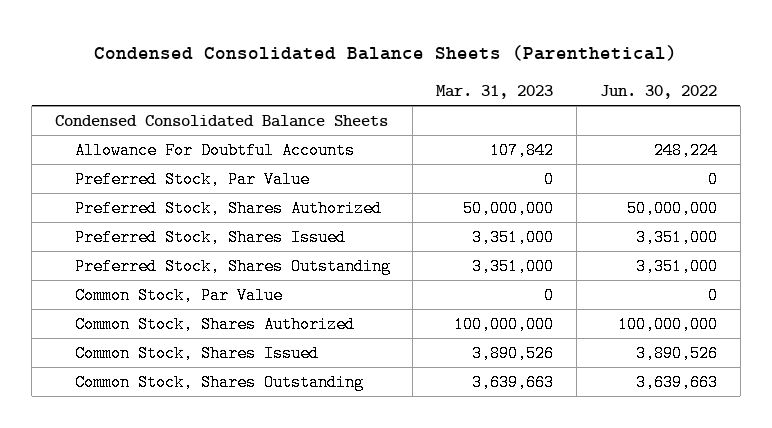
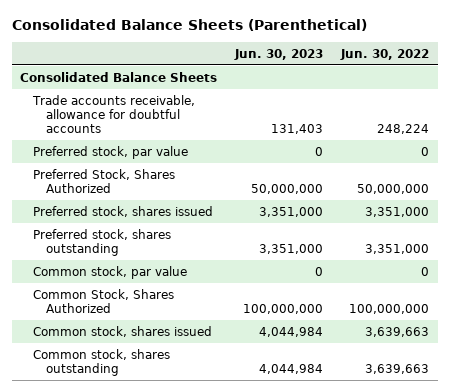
[94,44,678,61] Condensed Consolidated Balance Sheets (Parenthetical) -> [11,18,367,31] Consolidated Balance Sheets (Parenthetical)
[436,84,554,99] Mar. 31, 2023 -> none
none -> [234,48,324,60] Jun. 30, 2023
[55,114,389,127] Condensed Consolidated Balance Sheets -> [20,71,218,82] Consolidated Balance Sheets
[74,141,355,159] Allowance For Doubtful Accounts -> [32,94,196,134] Trade accounts receivable, allowance for doubtful accounts
[74,170,310,188] Preferred Stock, Par Value -> [33,145,189,159] Preferred stock, par value
[74,228,346,246] Preferred Stock, Shares Issued -> [33,205,214,217] Preferred stock, shares issued
[74,257,391,275] Preferred Stock, Shares Outstanding -> [33,228,172,257] Preferred stock, shares outstanding
[74,286,283,304] Common Stock, Par Value -> [33,265,188,279] Common stock, par value
[74,344,319,362] Common Stock, Shares Issued -> [33,325,213,337] Common stock, shares issued
[636,344,719,362] 3,890,526 -> [365,326,430,337] 3,639,663
[74,373,364,391] Common Stock, Shares Outstanding -> [33,348,171,377] Common stock, shares outstanding

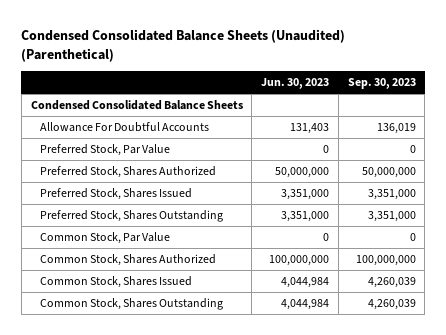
[11,18,367,31] Consolidated Balance Sheets (Parenthetical) -> [21,29,346,63] Condensed Consolidated Balance Sheets (Unaudited) (Parenthetical)
[340,48,430,60] Jun. 30, 2022 -> none
none -> [347,78,416,90] Sep. 30, 2023
[20,71,218,82] Consolidated Balance Sheets -> [30,100,243,111] Condensed Consolidated Balance Sheets
[32,94,196,134] Trade accounts receivable, allowance for doubtful accounts -> [39,122,209,133] Allowance For Doubtful Accounts
[33,145,189,159] Preferred stock, par value -> [39,144,170,157] Preferred Stock, Par Value
[33,205,214,217] Preferred stock, shares issued -> [39,188,192,201] Preferred Stock, Shares Issued
[33,228,172,257] Preferred stock, shares outstanding -> [39,210,223,223] Preferred Stock, Shares Outstanding
[33,265,188,279] Common stock, par value -> [39,232,170,245] Common Stock, Par Value
[33,325,213,337] Common stock, shares issued -> [39,276,192,289] Common Stock, Shares Issued
[33,348,171,377] Common stock, shares outstanding -> [39,298,223,311] Common Stock, Shares Outstanding

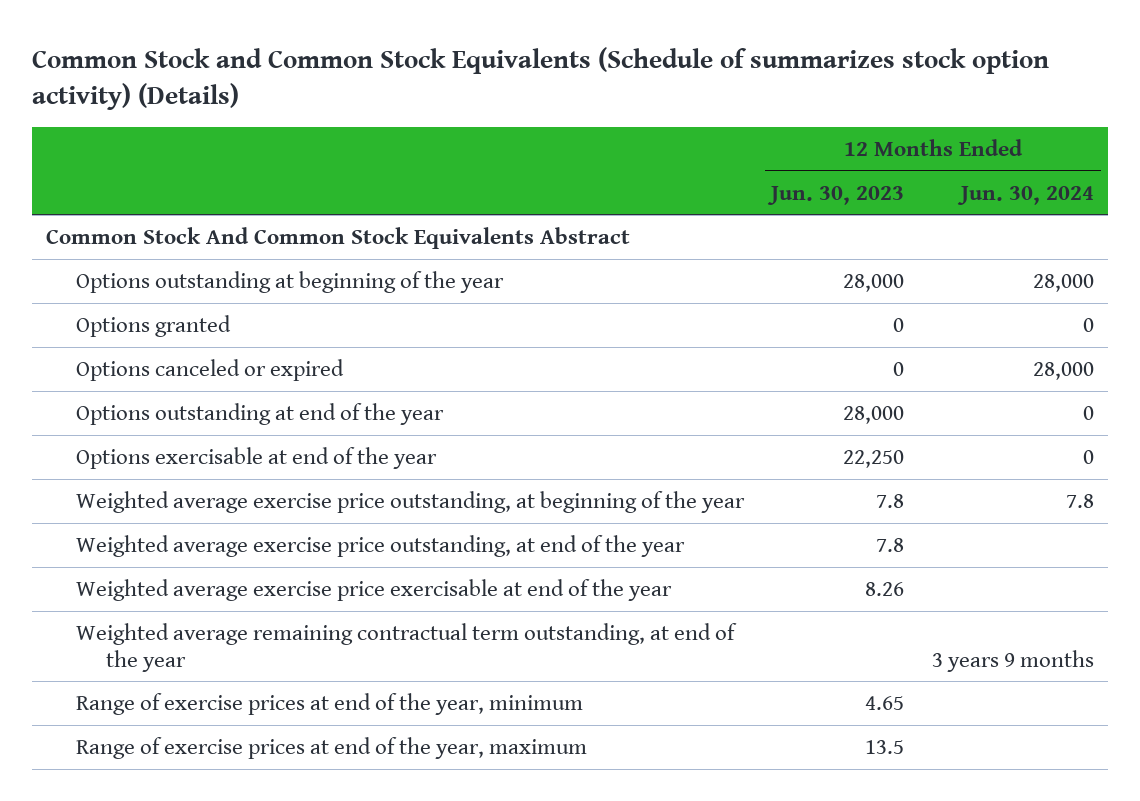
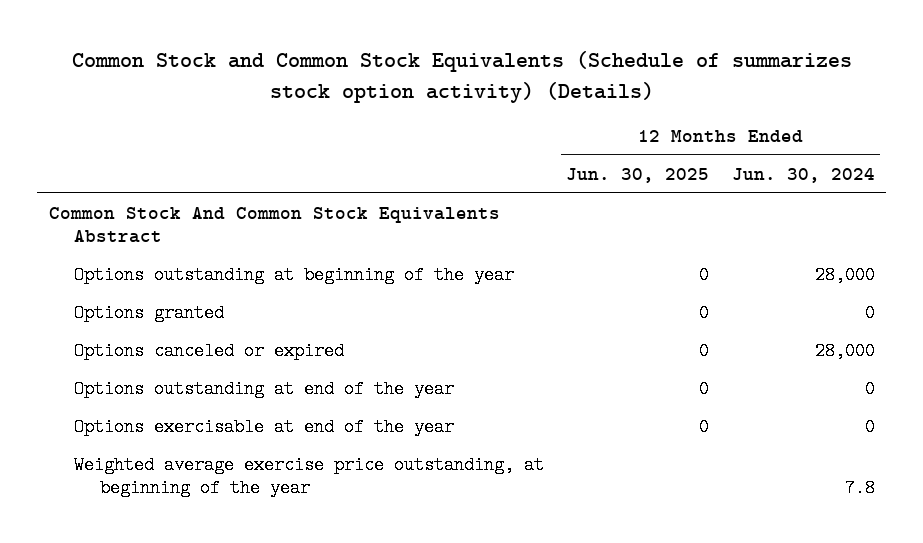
[767,185,905,205] Jun. 30, 2023 -> none
none -> [566,167,710,183] Jun. 30, 2025
[76,535,686,558] Weighted average exercise price outstanding, at end of the year -> none
[76,579,673,602] Weighted average exercise price exercisable at end of the year -> none
[76,623,738,672] Weighted average remaining contractual term outstanding, at end of the year -> none
[76,693,584,716] Range of exercise prices at end of the year, minimum -> none
[76,737,588,760] Range of exercise prices at end of the year, maximum -> none

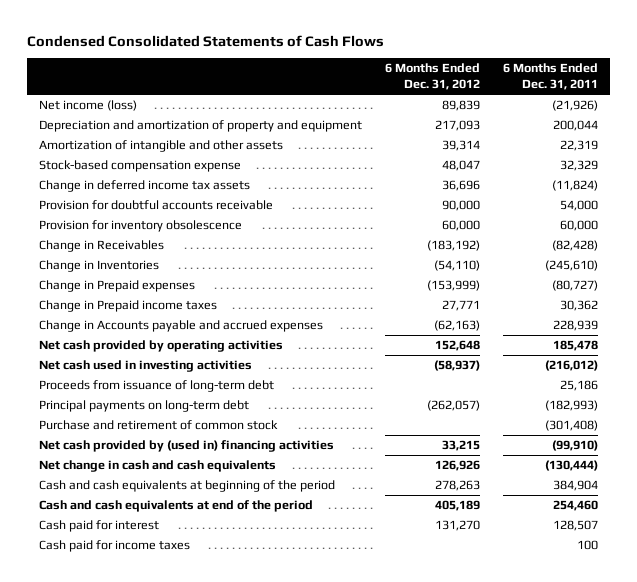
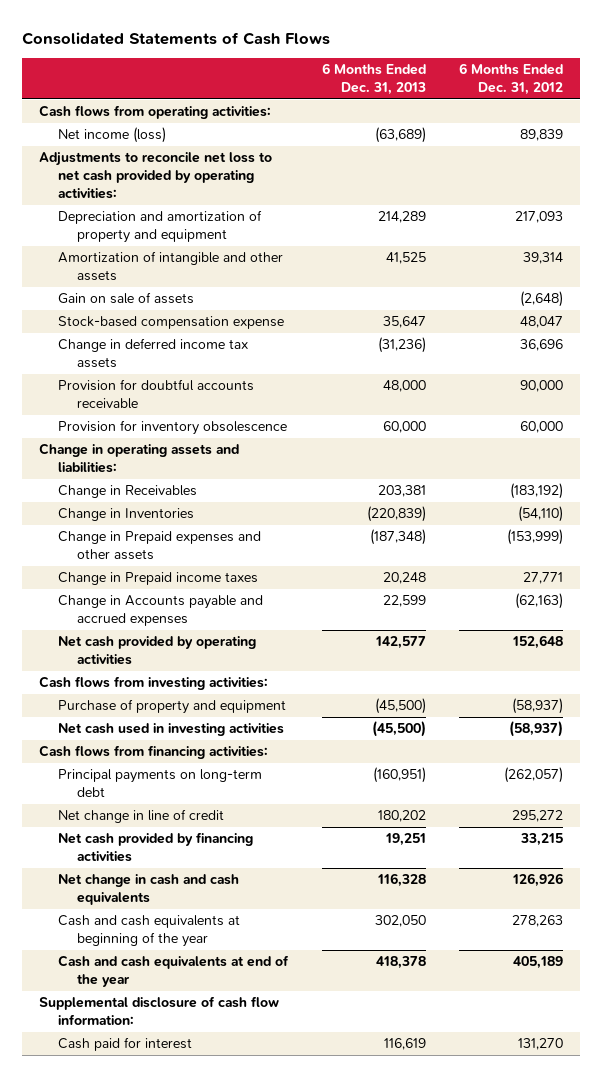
[26,35,384,48] Condensed Consolidated Statements of Cash Flows -> [21,31,330,45] Consolidated Statements of Cash Flows
[503,63,599,91] 6 Months Ended Dec. 31, 2011 -> none
none -> [321,63,426,96] 6 Months Ended Dec. 31, 2013
none -> [38,105,271,120] Cash flows from operating activities:
none -> [38,152,272,200] Adjustments to reconcile net loss to net cash provided by operating activities:
none -> [57,292,194,305] Gain on sale of assets
none -> [38,443,239,474] Change in operating assets and liabilities:
[38,279,195,292] Change in Prepaid expenses -> [57,531,261,561] Change in Prepaid expenses and other assets
none -> [38,676,268,691] Cash flows from investing activities:
none -> [57,699,286,715] Purchase of property and equipment
[38,379,274,392] Proceeds from issuance of long-term debt -> none
none -> [38,745,268,760] Cash flows from financing activities:
[38,419,278,430] Purchase and retirement of common stock -> none
none -> [57,809,224,824] Net change in line of credit
[38,439,334,452] Net cash provided by (used in) financing activities -> [57,832,253,863] Net cash provided by financing activities
[38,479,335,492] Cash and cash equivalents at beginning of the period -> [57,915,240,948] Cash and cash equivalents at beginning of the year
[38,499,313,512] Cash and cash equivalents at end of the period -> [57,955,289,988] Cash and cash equivalents at end of the year
none -> [38,996,279,1026] Supplemental disclosure of cash flow information:
[38,539,190,552] Cash paid for income taxes -> none

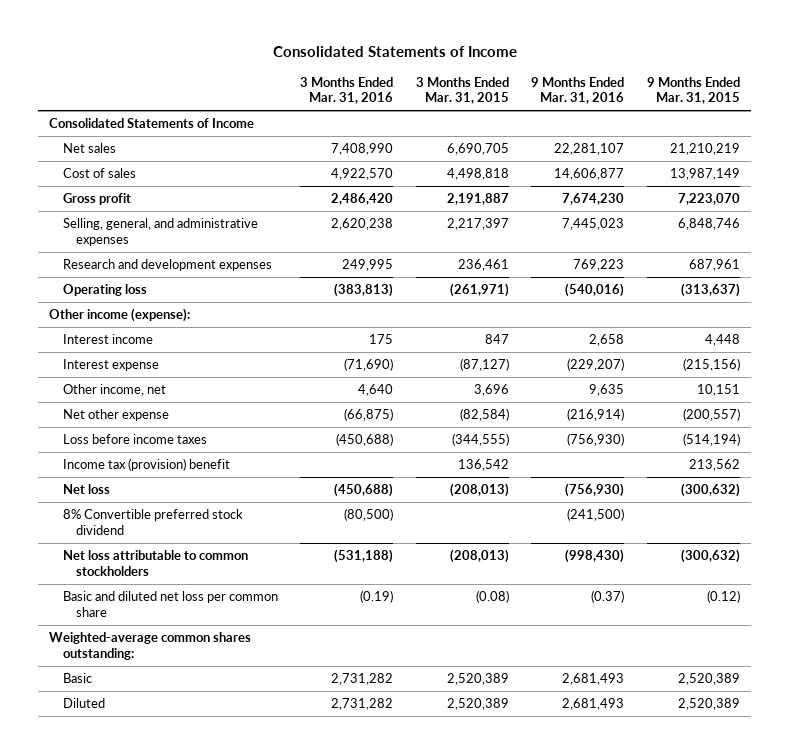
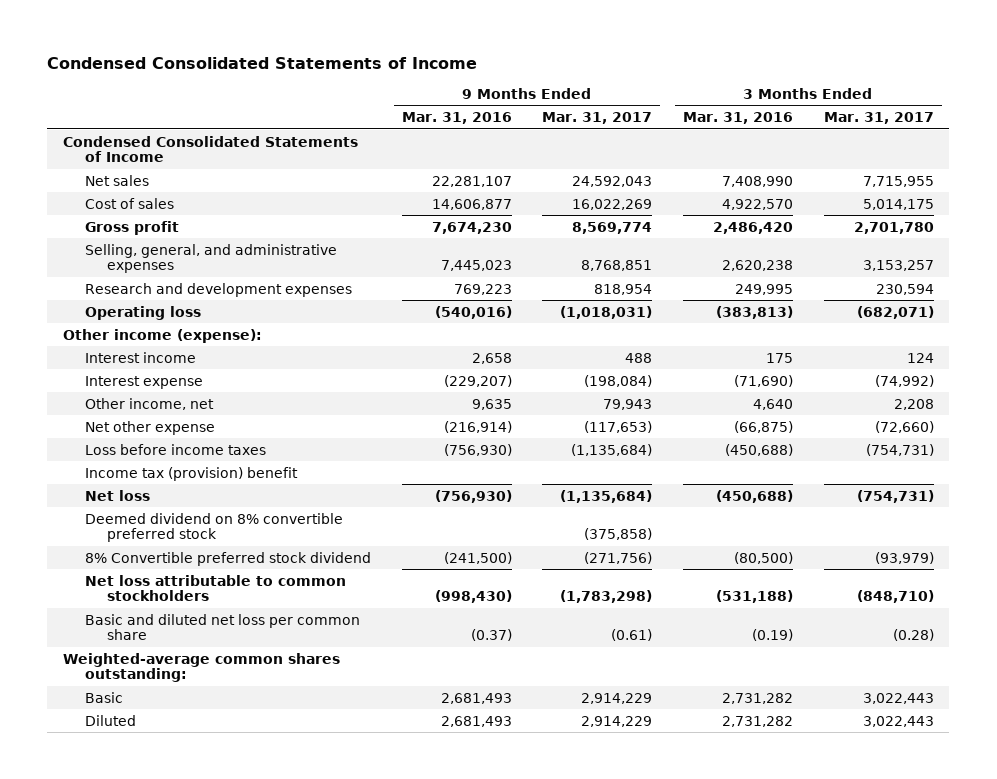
[272,46,517,58] Consolidated Statements of Income -> [47,56,478,69] Condensed Consolidated Statements of Income
[415,76,509,105] 3 Months Ended Mar. 31, 2015 -> none
[647,76,741,105] 9 Months Ended Mar. 31, 2015 -> none
none -> [542,112,653,125] Mar. 31, 2017
none -> [823,112,934,125] Mar. 31, 2017
[49,118,255,129] Consolidated Statements of Income -> [62,135,358,163] Condensed Consolidated Statements of Income
none -> [84,512,343,543] Deemed dividend on 8% convertible preferred stock

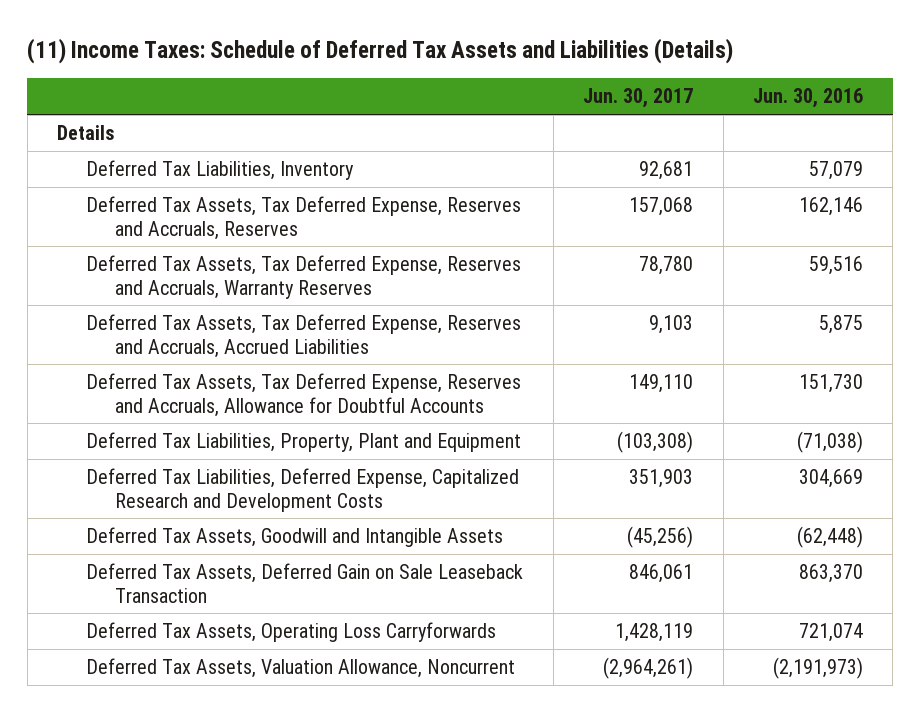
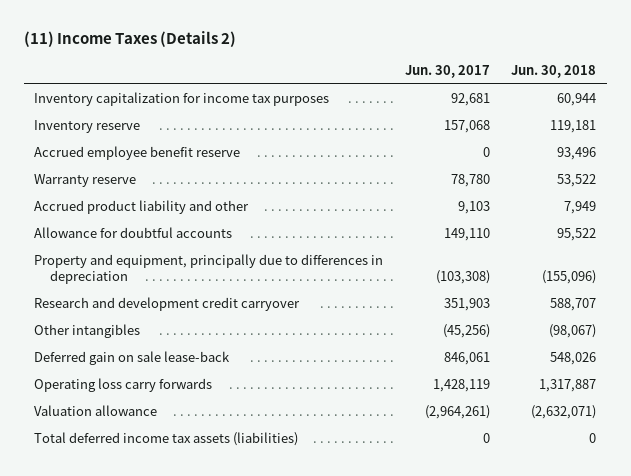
[27,38,734,65] (11) Income Taxes: Schedule of Deferred Tax Assets and Liabilities (Details) -> [23,30,236,47] (11) Income Taxes (Details 2)
[753,88,864,109] Jun. 30, 2016 -> none
none -> [511,65,597,79] Jun. 30, 2018
[57,124,116,140] Details -> none
[86,159,355,180] Deferred Tax Liabilities, Inventory -> [34,92,330,107] Inventory capitalization for income tax purposes
[86,195,522,240] Deferred Tax Assets, Tax Deferred Expense, Reserves and Accruals, Reserves -> [34,120,141,134] Inventory reserve
none -> [34,146,241,161] Accrued employee benefit reserve
[86,254,522,299] Deferred Tax Assets, Tax Deferred Expense, Reserves and Accruals, Warranty Reserves -> [34,174,137,188] Warranty reserve
[86,313,522,358] Deferred Tax Assets, Tax Deferred Expense, Reserves and Accruals, Accrued Liabilities -> [34,200,250,215] Accrued product liability and other
[86,372,522,417] Deferred Tax Assets, Tax Deferred Expense, Reserves and Accruals, Allowance for Doubtful Accounts -> [34,227,233,239] Allowance for doubtful accounts
[86,431,522,452] Deferred Tax Liabilities, Property, Plant and Equipment -> [34,254,384,285] Property and equipment, principally due to differences in depreciation
[86,467,520,512] Deferred Tax Liabilities, Deferred Expense, Capitalized Research and Development Costs -> [34,297,301,312] Research and development credit carryover
[86,526,504,547] Deferred Tax Assets, Goodwill and Intangible Assets -> [34,324,141,339] Other intangibles
[86,562,524,603] Deferred Tax Assets, Deferred Gain on Sale Leaseback Transaction -> [34,351,231,366] Deferred gain on sale lease-back
[86,621,497,642] Deferred Tax Assets, Operating Loss Carryforwards -> [34,378,213,393] Operating loss carry forwards
[86,657,516,678] Deferred Tax Assets, Valuation Allowance, Noncurrent -> [34,405,158,417] Valuation allowance
none -> [34,432,299,447] Total deferred income tax assets (liabilities)

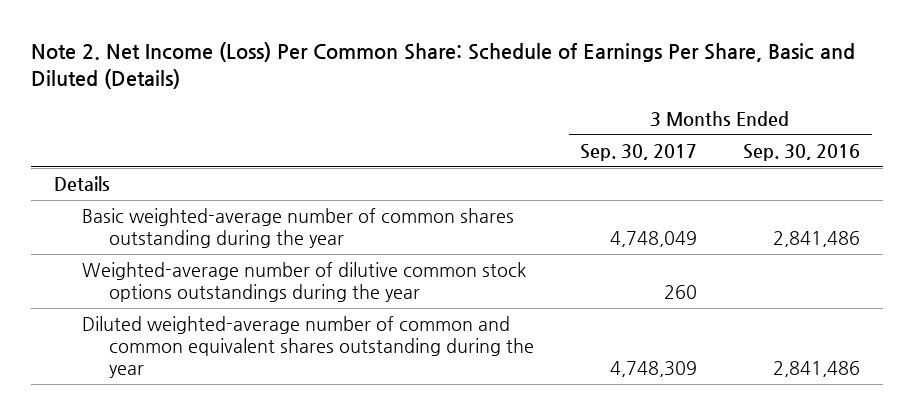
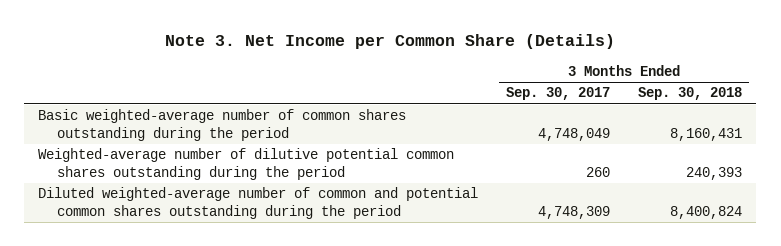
[31,42,856,90] Note 2. Net Income (Loss) Per Common Share: Schedule of Earnings Per Share, Basic and Diluted (Details) -> [165,34,616,50] Note 3. Net Income per Common Share (Details)
[743,143,861,161] Sep. 30, 2016 -> none
none -> [638,87,743,101] Sep. 30, 2018
[54,176,111,192] Details -> none
[81,208,514,248] Basic weighted-average number of common shares outstanding during the year -> [38,109,407,141] Basic weighted-average number of common shares outstanding during the period
[81,262,526,302] Weighted-average number of dilutive common stock options outstandings during the year -> [38,148,455,180] Weighted-average number of dilutive potential common shares outstanding during the period
[81,316,534,378] Diluted weighted-average number of common and common equivalent shares outstanding during the year -> [38,187,479,219] Diluted weighted-average number of common and potential common shares outstanding during the period

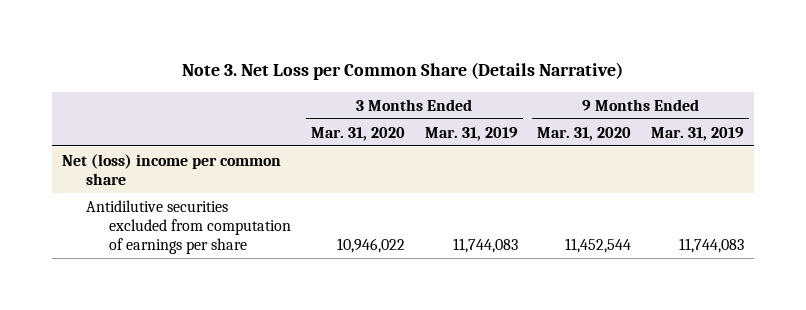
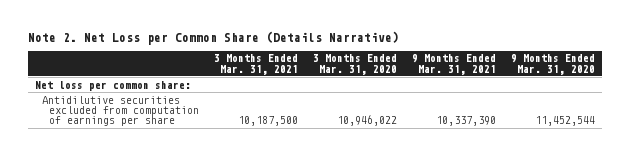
[181,62,623,81] Note 3. Net Loss per Common Share (Details Narrative) -> [27,30,399,45] Note 2. Net Loss per Common Share (Details Narrative)
[424,126,518,141] Mar. 31, 2019 -> none
[650,126,744,141] Mar. 31, 2019 -> none
none -> [213,54,298,75] 3 Months Ended Mar. 31, 2021
none -> [411,54,496,75] 9 Months Ended Mar. 31, 2021
[61,153,281,185] Net (loss) income per common share -> [35,80,192,91] Net loss per common share:

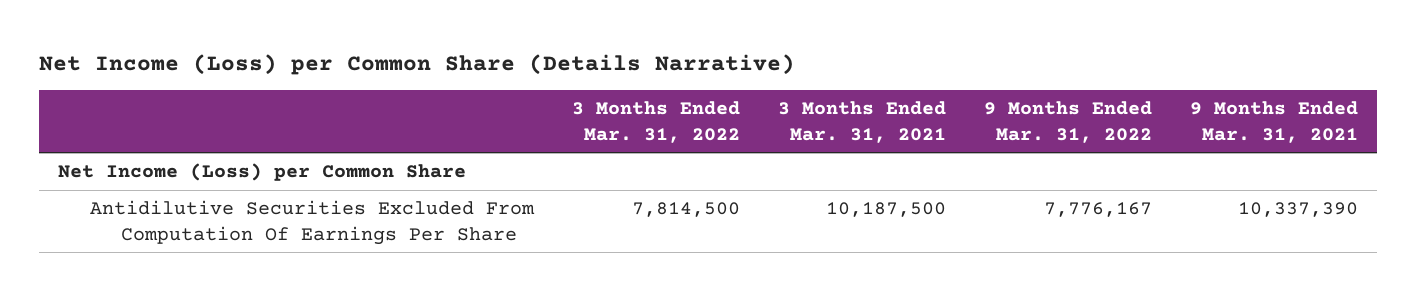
[27,30,399,45] Note 2. Net Loss per Common Share (Details Narrative) -> [39,54,796,76] Net Income (Loss) per Common Share (Details Narrative)
[312,54,397,75] 3 Months Ended Mar. 31, 2020 -> none
[510,54,595,75] 9 Months Ended Mar. 31, 2020 -> none
none -> [571,100,740,143] 3 Months Ended Mar. 31, 2022
none -> [983,100,1152,143] 9 Months Ended Mar. 31, 2022
[35,80,192,91] Net loss per common share: -> [58,163,467,182] Net Income (Loss) per Common Share
[42,95,199,127] Antidilutive securities excluded from computation of earnings per share -> [89,200,535,245] Antidilutive Securities Excluded From Computation Of Earnings Per Share

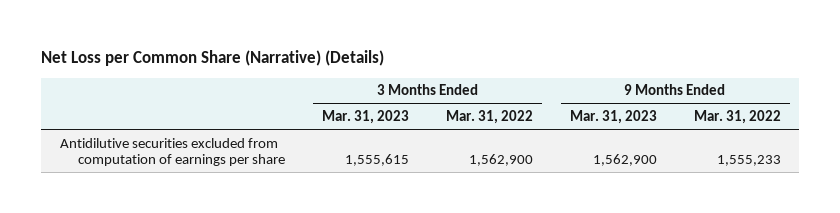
[39,54,796,76] Net Income (Loss) per Common Share (Details Narrative) -> [41,50,385,67] Net Loss per Common Share (Narrative) (Details)
[777,100,946,143] 3 Months Ended Mar. 31, 2021 -> none
[1189,100,1358,143] 9 Months Ended Mar. 31, 2021 -> none
none -> [322,110,410,125] Mar. 31, 2023
none -> [569,110,657,125] Mar. 31, 2023
[58,163,467,182] Net Income (Loss) per Common Share -> none
[89,200,535,245] Antidilutive Securities Excluded From Computation Of Earnings Per Share -> [59,137,286,167] Antidilutive securities excluded from computation of earnings per share
[631,202,740,218] 7,814,500 -> [468,154,533,167] 1,562,900
[1043,202,1152,218] 7,776,167 -> [716,155,781,167] 1,555,233

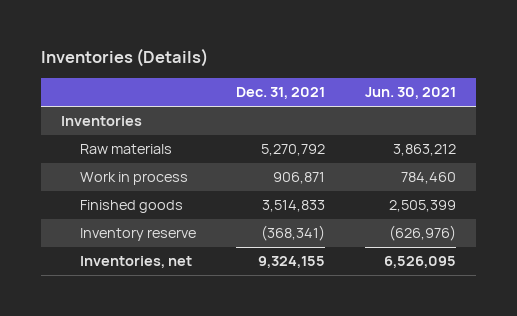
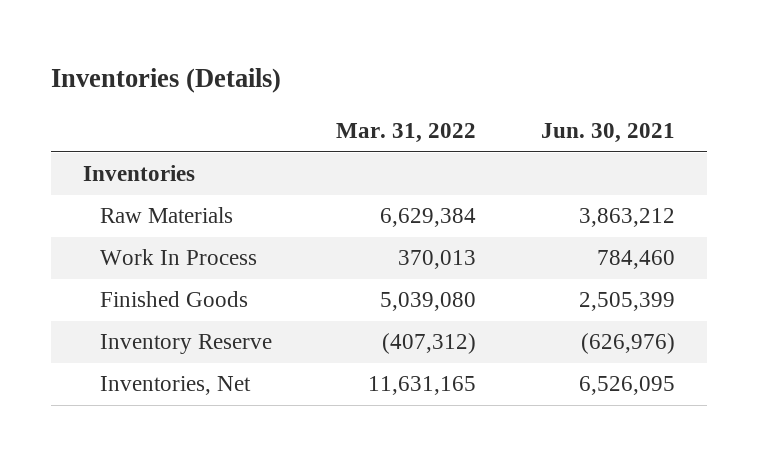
[235,87,325,100] Dec. 31, 2021 -> none
none -> [336,123,477,144] Mar. 31, 2022
[79,144,172,155] Raw materials -> [100,207,234,224] Raw Materials
[79,172,188,186] Work in process -> [100,249,258,266] Work In Process
[79,200,183,214] Finished goods -> [100,291,249,308] Finished Goods
[79,228,196,242] Inventory reserve -> [100,334,273,355] Inventory Reserve
[79,256,192,269] Inventories, net -> [100,376,252,396] Inventories, Net

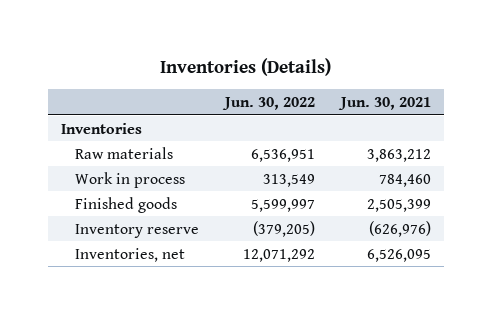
[336,123,477,144] Mar. 31, 2022 -> none
none -> [222,97,316,111] Jun. 30, 2022
[100,207,234,224] Raw Materials -> [75,146,174,159] Raw materials
[100,249,258,266] Work In Process -> [75,171,186,188] Work in process
[100,291,249,308] Finished Goods -> [75,196,178,213] Finished goods
[100,334,273,355] Inventory Reserve -> [75,223,200,238] Inventory reserve
[100,376,252,396] Inventories, Net -> [75,247,186,262] Inventories, net

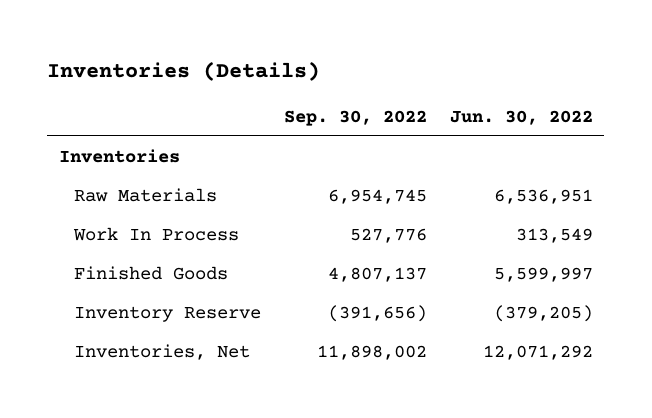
[338,97,432,111] Jun. 30, 2021 -> none
none -> [284,109,428,126] Sep. 30, 2022
[75,146,174,159] Raw materials -> [74,188,218,203] Raw Materials
[75,171,186,188] Work in process -> [73,227,240,242] Work In Process
[75,196,178,213] Finished goods -> [74,266,229,281] Finished Goods
[75,223,200,238] Inventory reserve -> [74,306,262,323] Inventory Reserve
[75,247,186,262] Inventories, net -> [74,344,251,361] Inventories, Net

